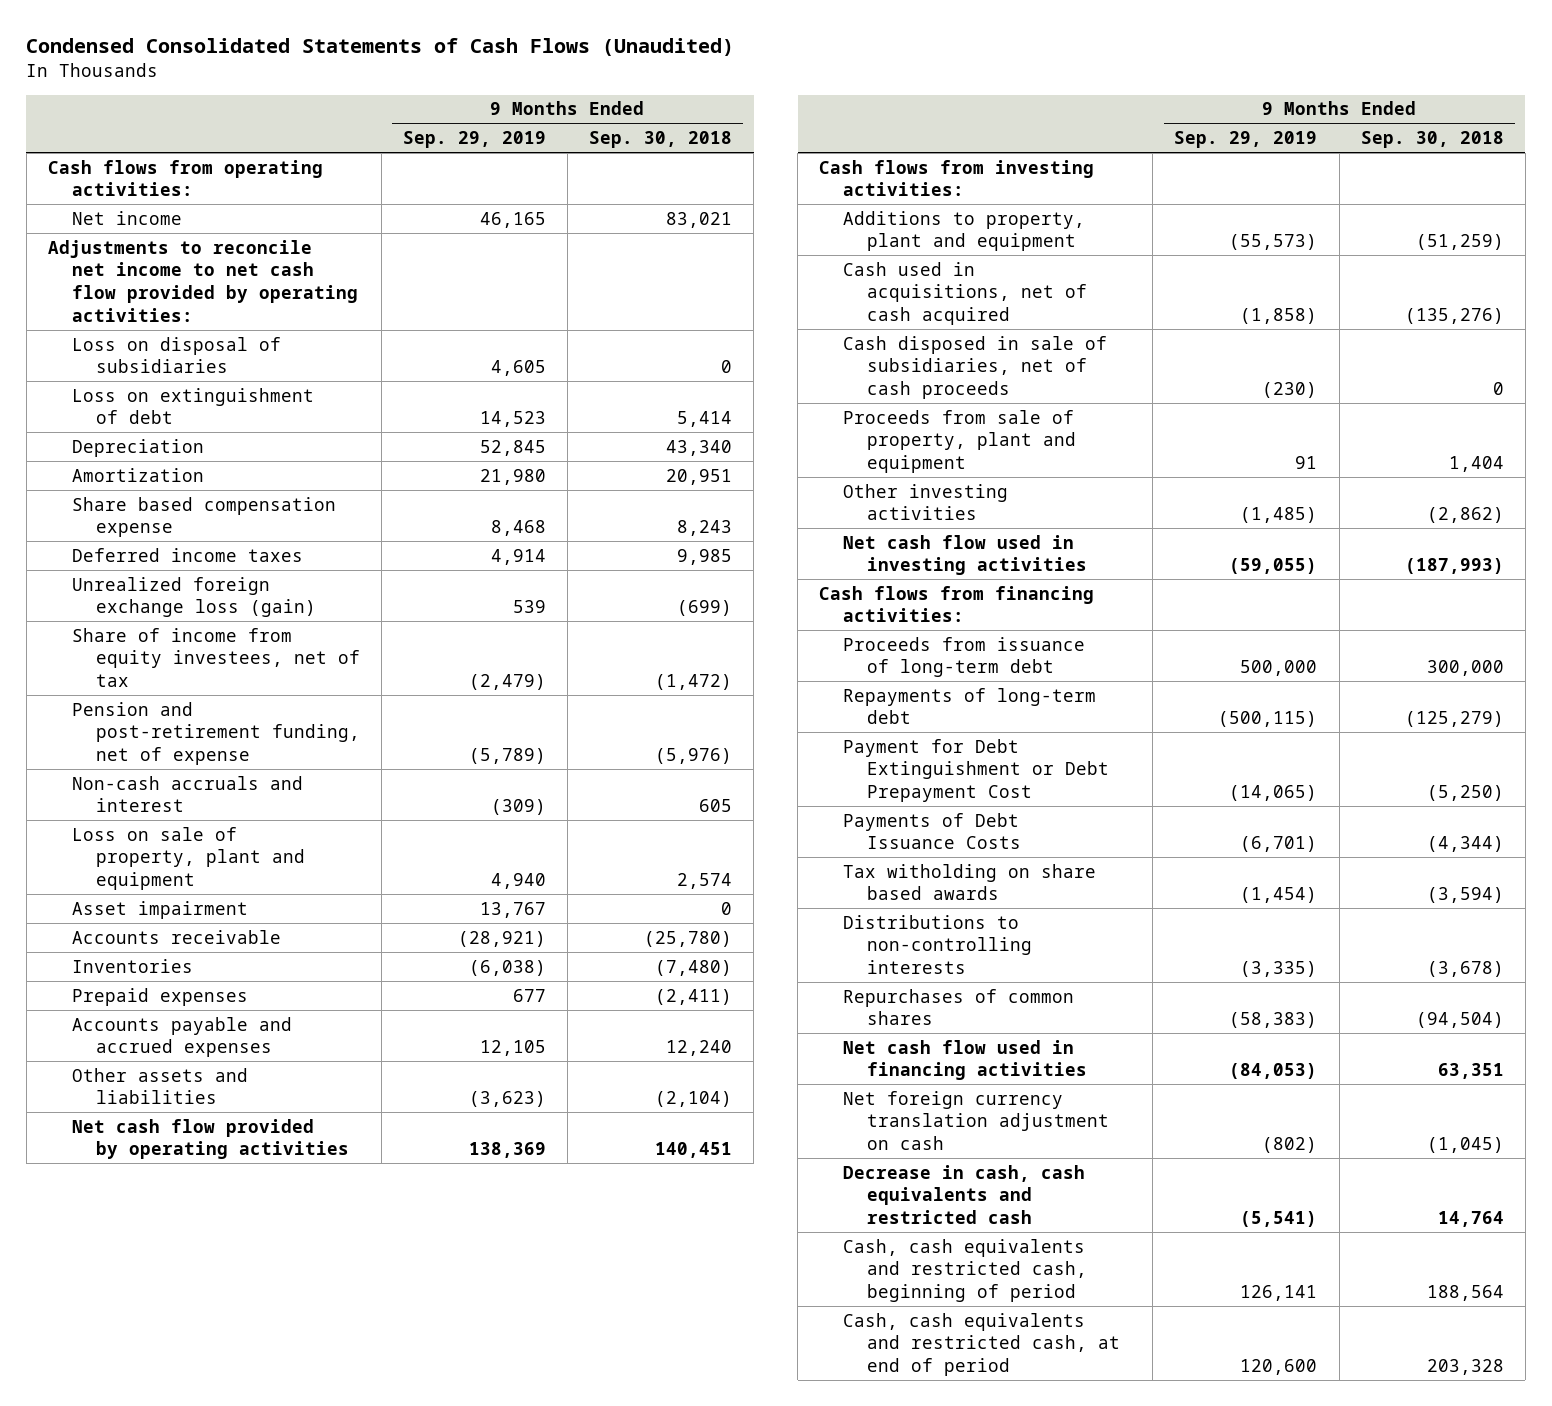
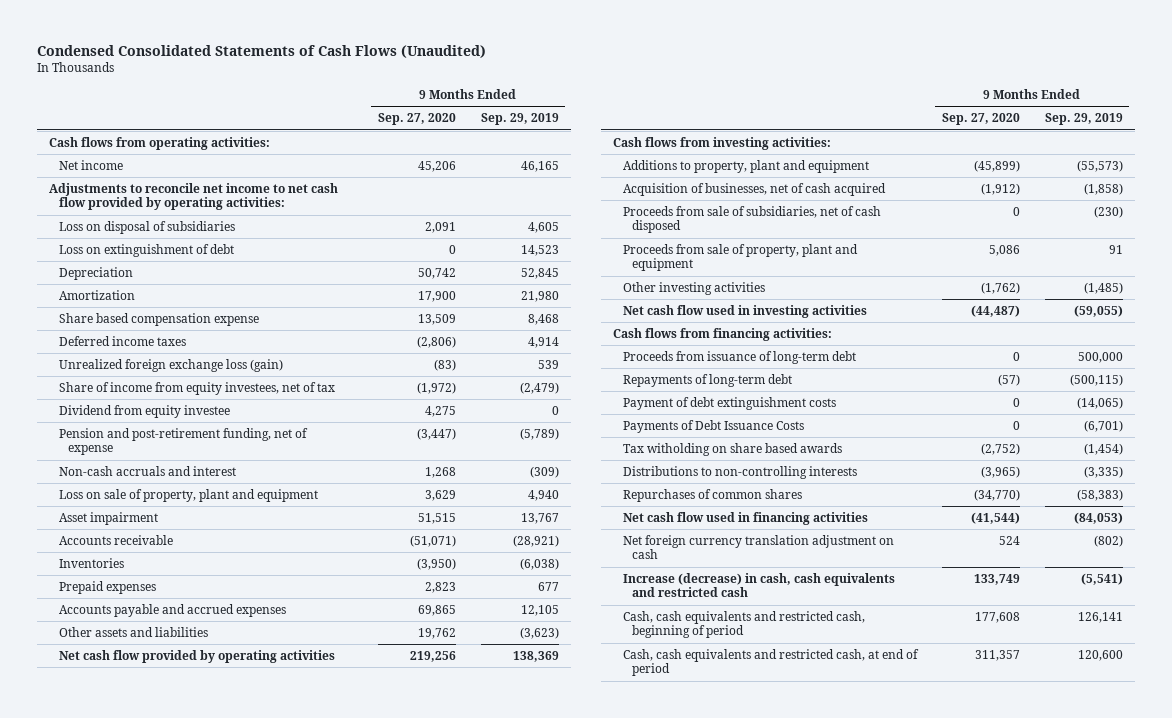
[589,131,733,149] Sep. 30, 2018 -> none
none -> [377,113,456,126] Sep. 27, 2020
none -> [58,404,230,418] Dividend from equity investee
[843,261,1088,325] Cash used in acquisitions, net of cash acquired -> [622,182,886,196] Acquisition of businesses, net of cash acquired
[843,335,1108,399] Cash disposed in sale of subsidiaries, net of cash proceeds -> [622,205,881,234] Proceeds from sale of subsidiaries, net of cash disposed
[843,738,1110,802] Payment for Debt Extinguishment or Debt Prepayment Cost -> [622,396,836,410] Payment of debt extinguishment costs
[843,1164,1086,1224] Decrease in cash, cash equivalents and restricted cash -> [622,572,895,598] Increase (decrease) in cash, cash equivalents and restricted cash

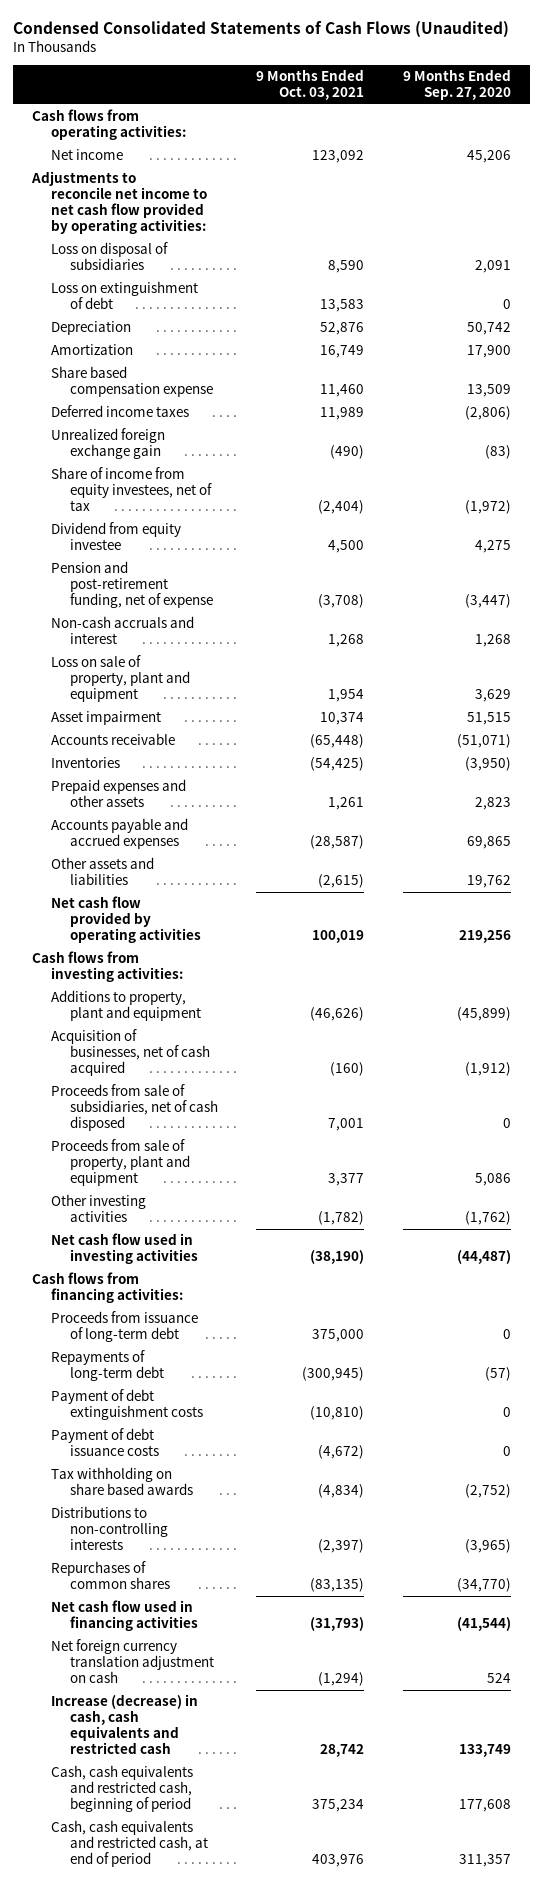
[480,113,559,126] Sep. 29, 2019 -> none
none -> [256,69,365,101] 9 Months Ended Oct. 03, 2021
[58,358,283,372] Unrealized foreign exchange loss (gain) -> [51,428,166,460] Unrealized foreign exchange gain
[58,580,156,594] Prepaid expenses -> [51,779,187,808] Prepaid expenses and other assets
[622,419,804,433] Payments of Debt Issuance Costs -> [51,1428,160,1457] Payment of debt issuance costs
[622,442,842,456] Tax witholding on share based awards -> [51,1467,194,1496] Tax withholding on share based awards

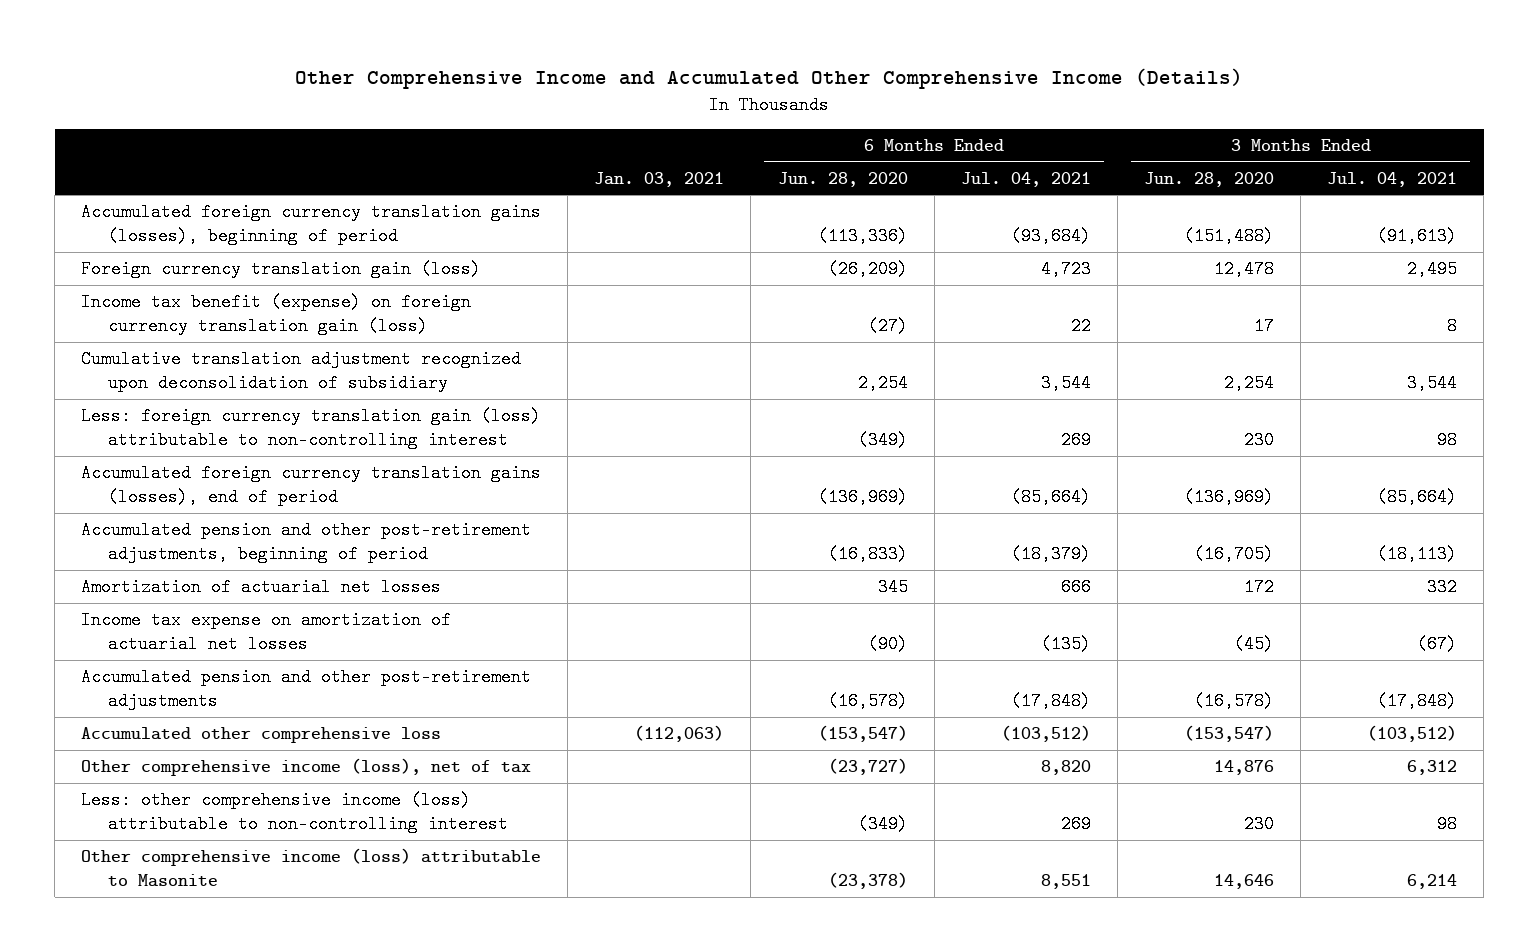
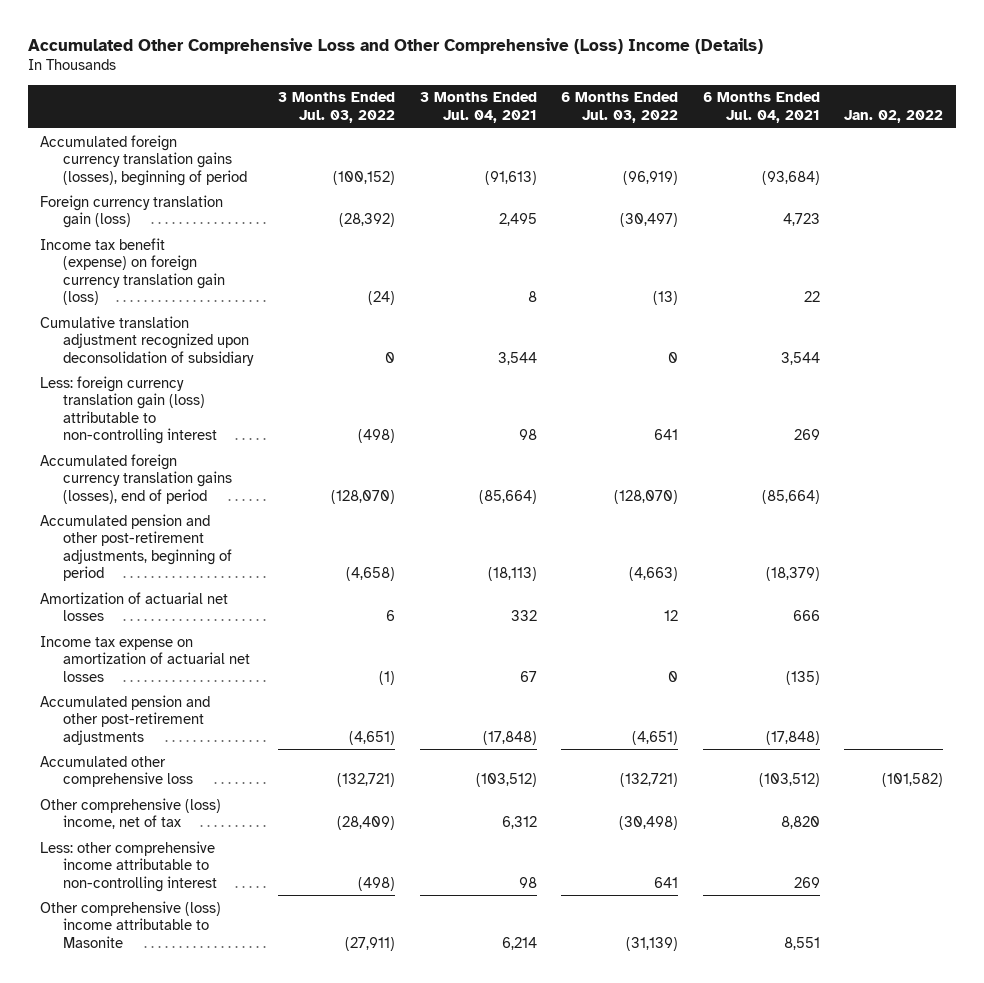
[295,68,1244,90] Other Comprehensive Income and Accumulated Other Comprehensive Income (Details) -> [28,37,764,54] Accumulated Other Comprehensive Loss and Other Comprehensive (Loss) Income (Details)
[594,171,725,187] Jan. 03, 2021 -> none
[777,171,908,187] Jun. 28, 2020 -> none
[1143,171,1274,187] Jun. 28, 2020 -> none
none -> [277,92,395,123] 3 Months Ended Jul. 03, 2022
none -> [561,92,679,123] 6 Months Ended Jul. 03, 2022
none -> [844,109,944,123] Jan. 02, 2022
[1417,635,1458,654] (67) -> [519,670,537,682] 67
[81,758,532,777] Other comprehensive income (loss), net of tax -> [40,797,222,830] Other comprehensive (loss) income, net of tax
[81,791,508,834] Less: other comprehensive income (loss) attributable to non-controlling interest -> [40,840,218,892] Less: other comprehensive income attributable to non-controlling interest
[81,848,542,888] Other comprehensive income (loss) attributable to Masonite -> [40,900,222,948] Other comprehensive (loss) income attributable to Masonite

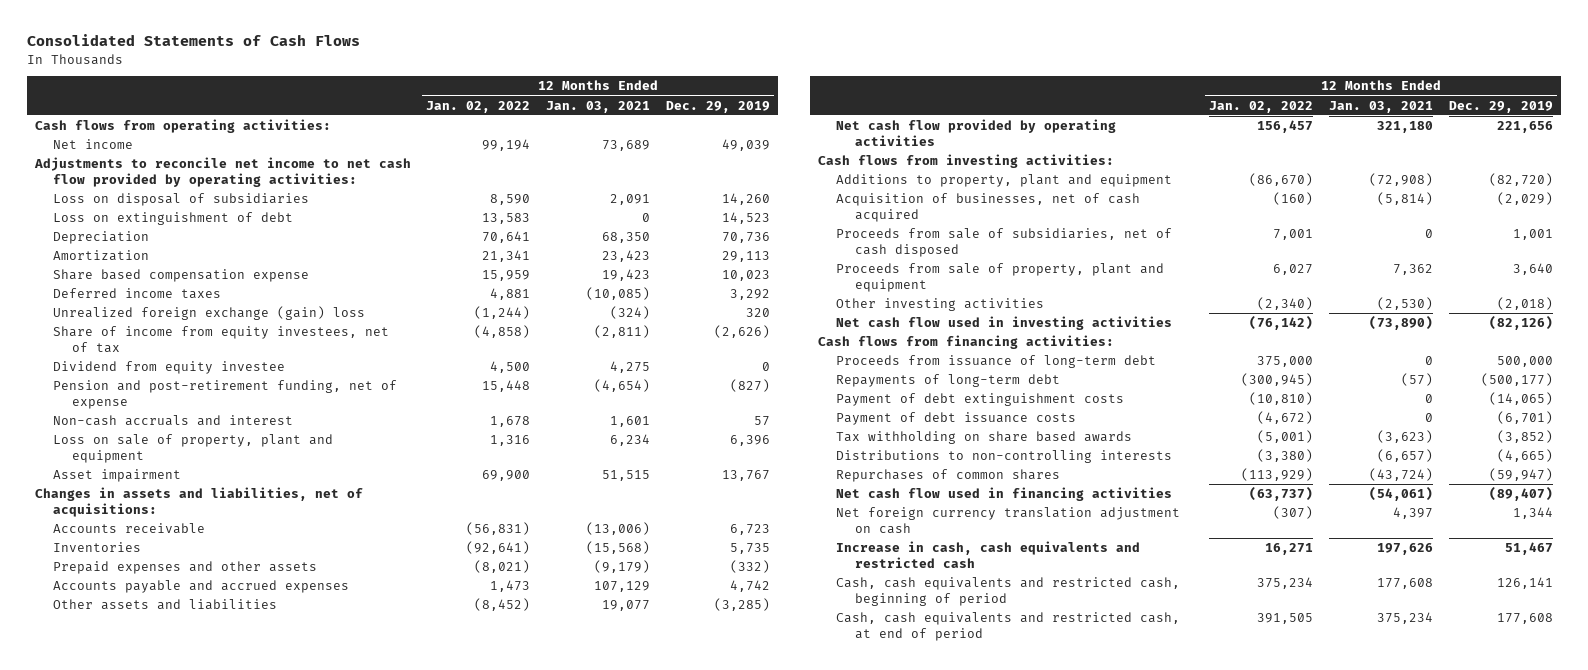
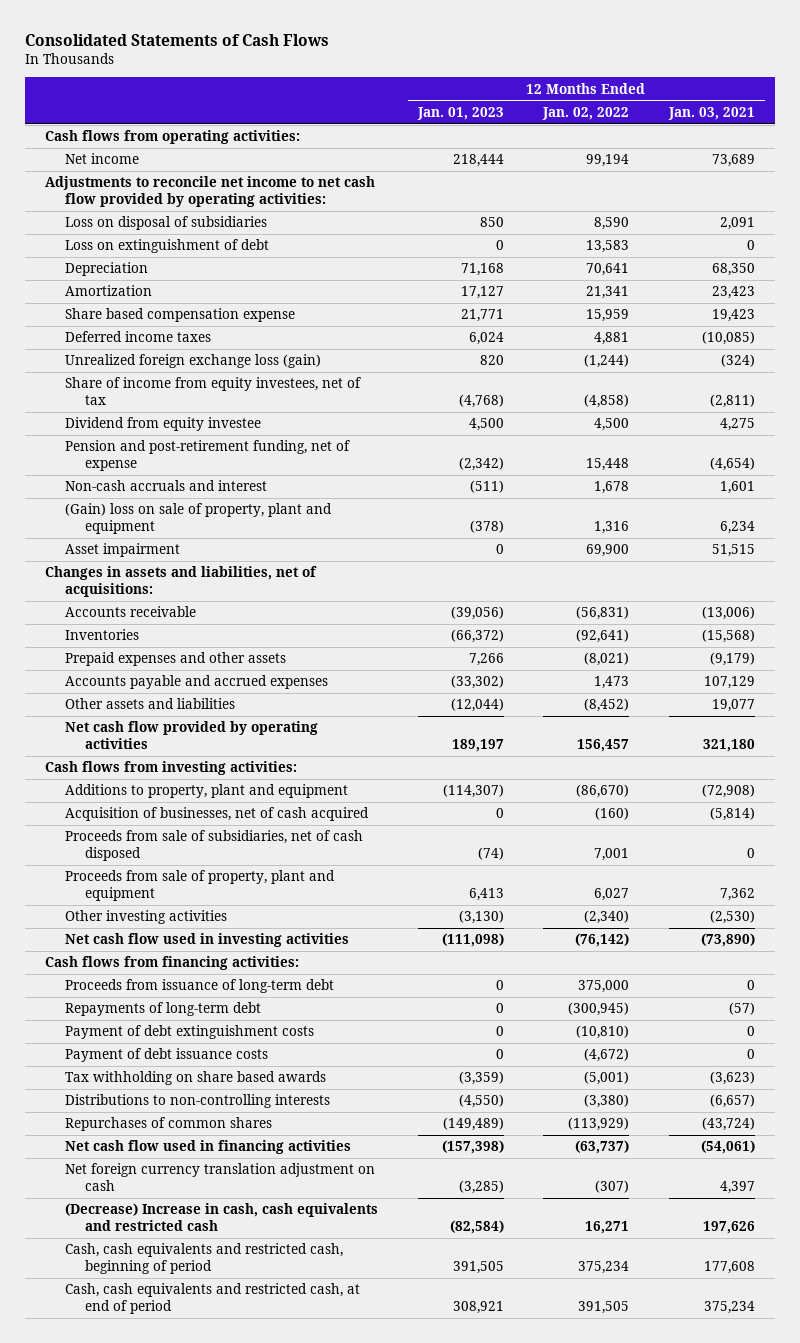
[666,100,771,113] Dec. 29, 2019 -> none
none -> [416,106,504,120] Jan. 01, 2023
[53,306,366,321] Unrealized foreign exchange (gain) loss -> [65,354,322,369] Unrealized foreign exchange loss (gain)
[53,434,334,463] Loss on sale of property, plant and equipment -> [65,503,333,535] (Gain) loss on sale of property, plant and equipment
[836,541,1141,568] Increase in cash, cash equivalents and restricted cash -> [65,1203,379,1232] (Decrease) Increase in cash, cash equivalents and restricted cash

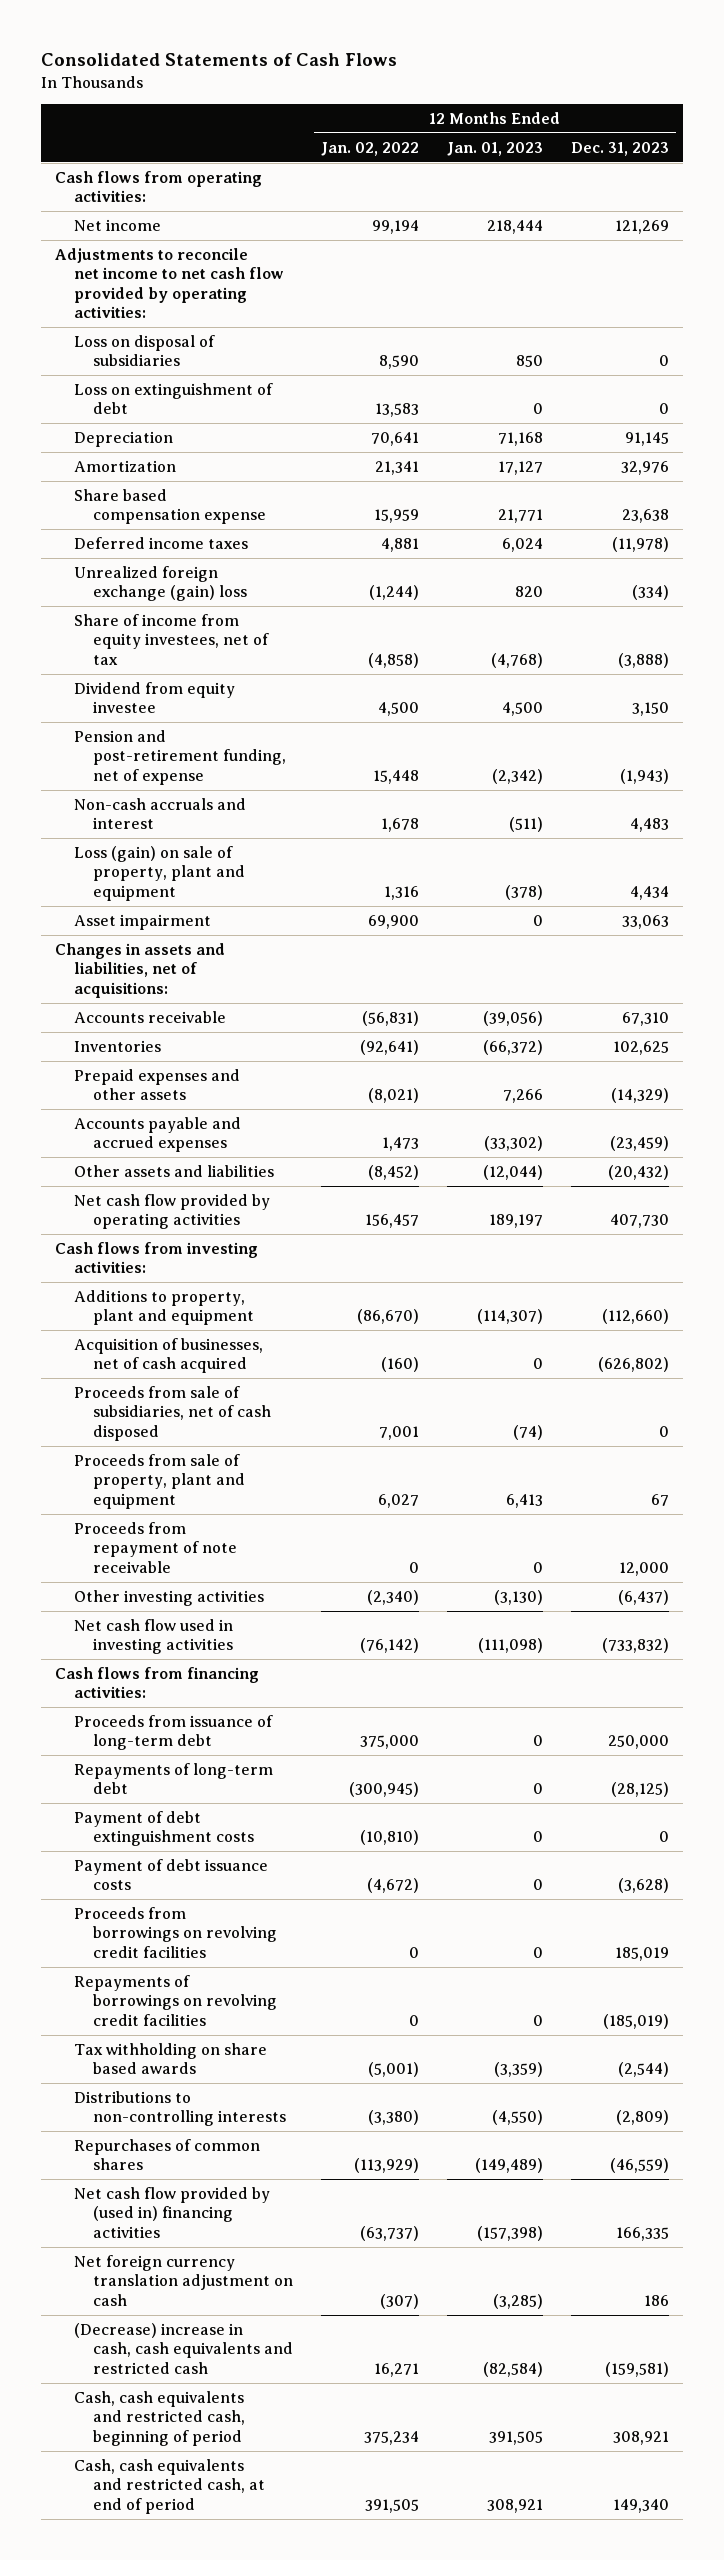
[667,106,755,120] Jan. 03, 2021 -> none
none -> [570,141,669,156] Dec. 31, 2023
[65,354,322,369] Unrealized foreign exchange loss (gain) -> [74,566,248,602] Unrealized foreign exchange (gain) loss
[65,503,333,535] (Gain) loss on sale of property, plant and equipment -> [74,846,246,901] Loss (gain) on sale of property, plant and equipment
none -> [74,1522,238,1573] Proceeds from repayment of note receivable
none -> [74,1907,278,1958] Proceeds from borrowings on revolving credit facilities
none -> [74,1975,278,2026] Repayments of borrowings on revolving credit facilities
[65,1140,352,1155] Net cash flow used in financing activities -> [74,2187,271,2238] Net cash flow provided by (used in) financing activities
[65,1203,379,1232] (Decrease) Increase in cash, cash equivalents and restricted cash -> [74,2323,294,2374] (Decrease) increase in cash, cash equivalents and restricted cash

